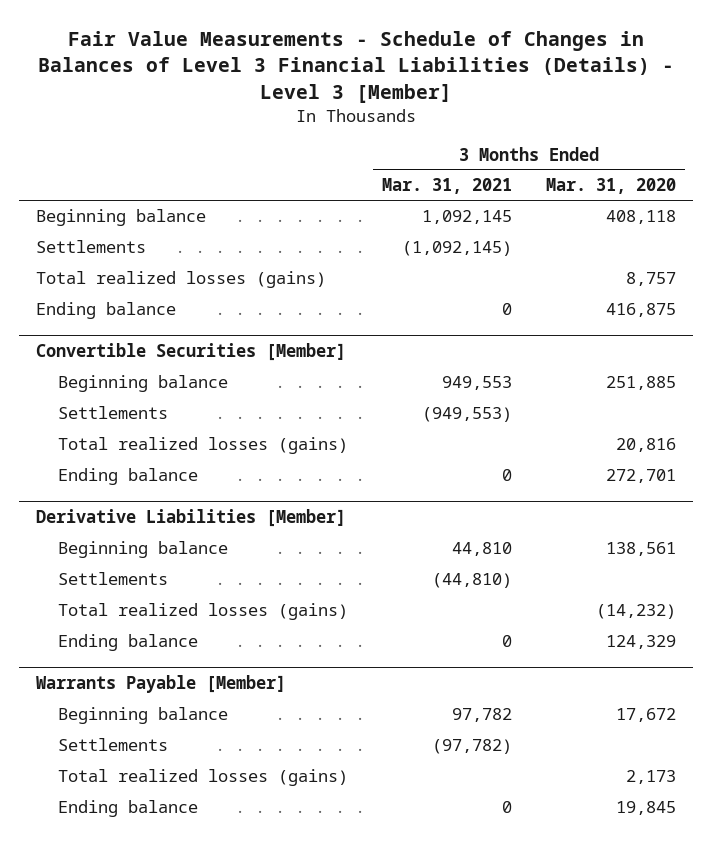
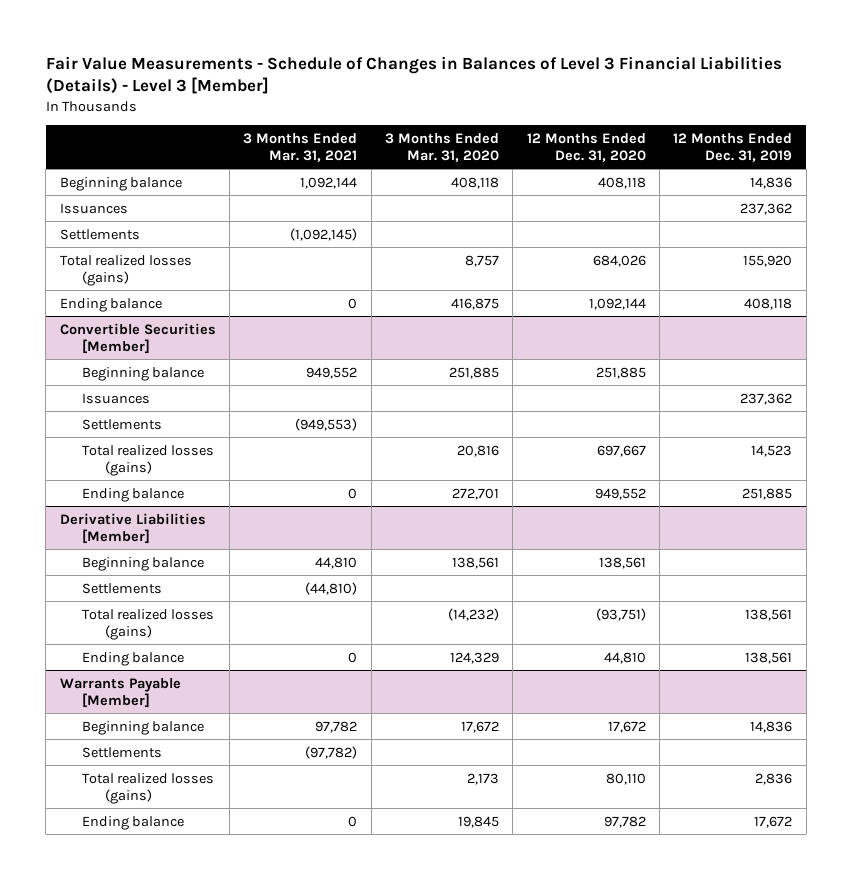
none -> [526,133,646,163] 12 Months Ended Dec. 31, 2020
none -> [673,133,793,163] 12 Months Ended Dec. 31, 2019
[421,210,512,225] 1,092,145 -> [300,176,358,189] 1,092,144
none -> [59,202,128,214] Issuances
[441,376,512,391] 949,553 -> [306,366,358,379] 949,552
none -> [82,392,151,404] Issuances

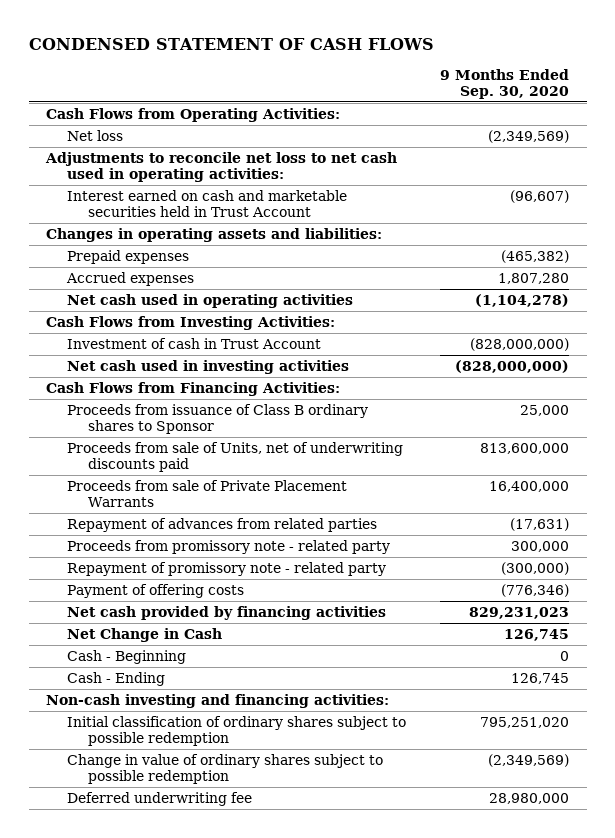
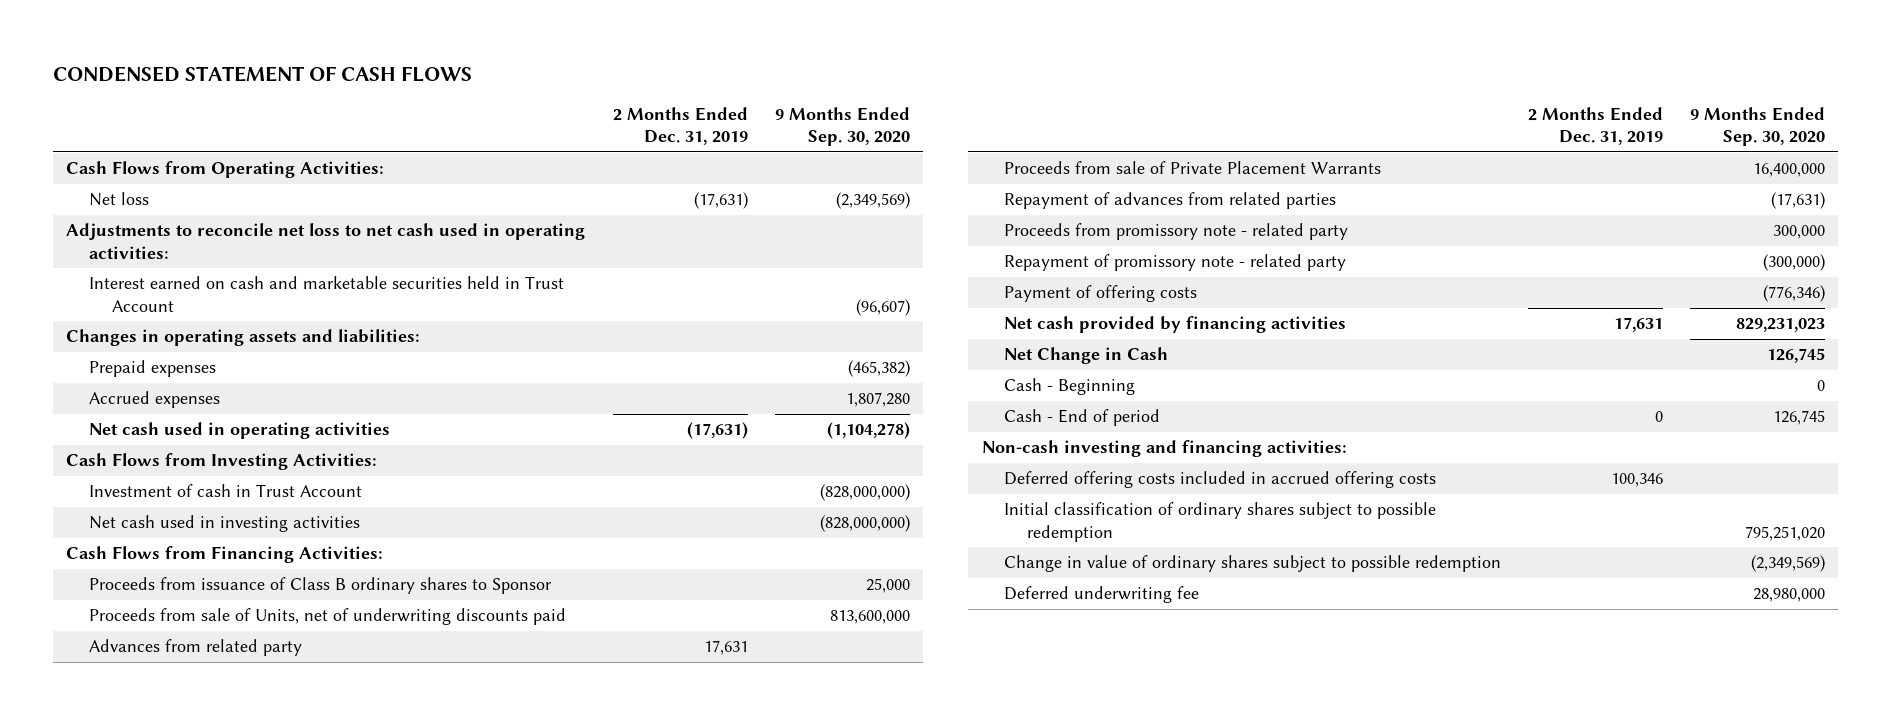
none -> [612,106,748,146] 2 Months Ended Dec. 31, 2019
none -> [88,639,302,657] Advances from related party
[66,671,165,686] Cash - Ending -> [1004,409,1161,427] Cash - End of period
none -> [1004,471,1437,489] Deferred offering costs included in accrued offering costs

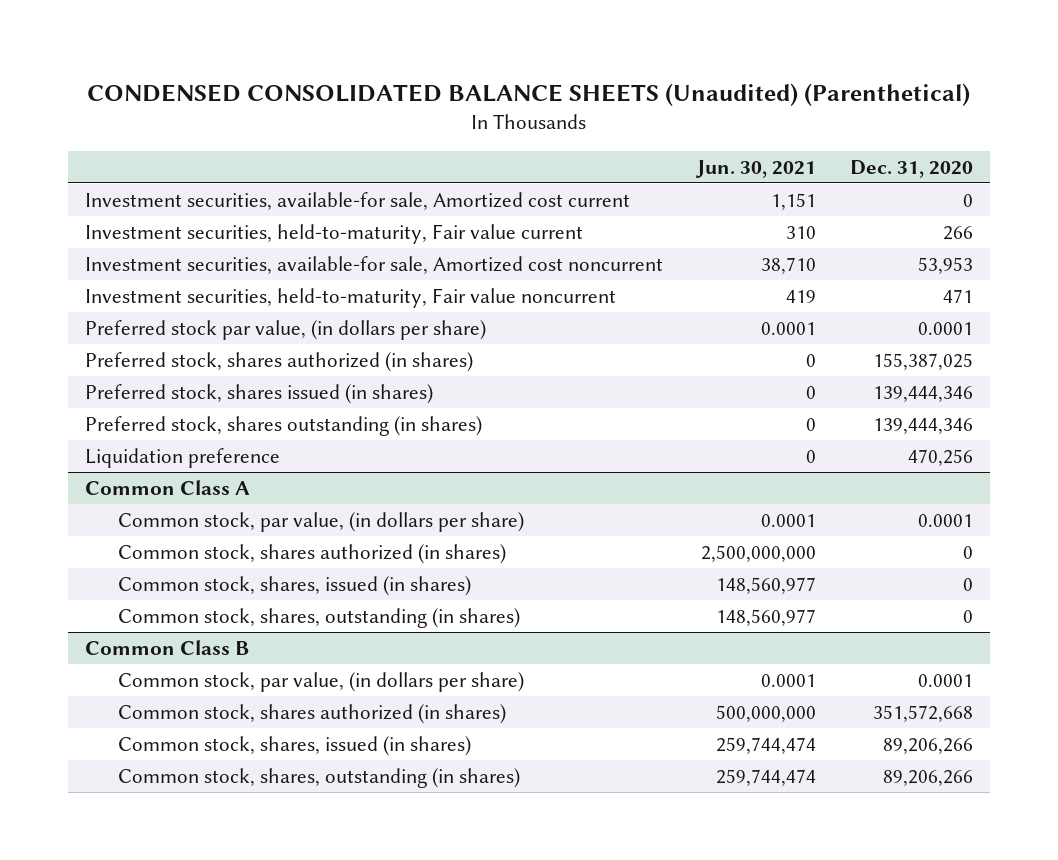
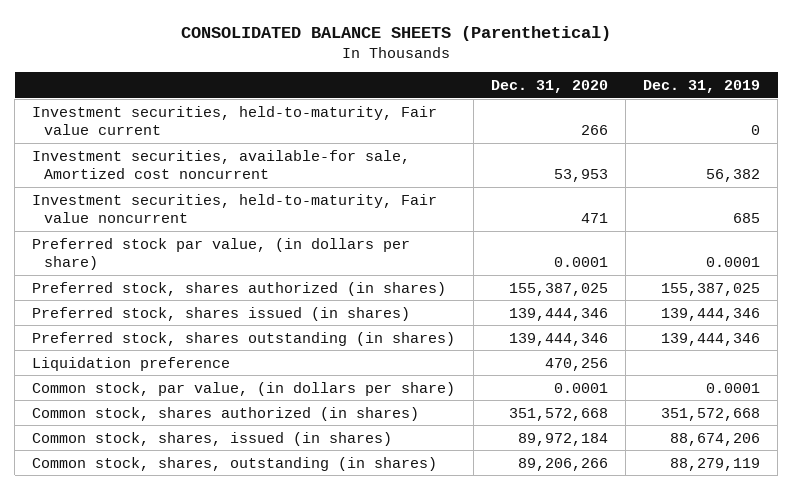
[87,82,971,106] CONDENSED CONSOLIDATED BALANCE SHEETS (Unaudited) (Parenthetical) -> [181,25,612,41] CONSOLIDATED BALANCE SHEETS (Parenthetical)
[695,159,817,178] Jun. 30, 2021 -> none
none -> [643,79,761,93] Dec. 31, 2019
[85,192,631,211] Investment securities, available-for sale, Amortized cost current -> none
[85,480,251,496] Common Class A -> none
[117,544,506,565] Common stock, shares authorized (in shares) -> none
[117,576,471,597] Common stock, shares, issued (in shares) -> none
[117,608,520,629] Common stock, shares, outstanding (in shares) -> none
[85,640,250,656] Common Class B -> none
[117,672,524,693] Common stock, par value, (in dollars per share) -> none
[883,738,974,755] 89,206,266 -> [517,432,608,446] 89,972,184

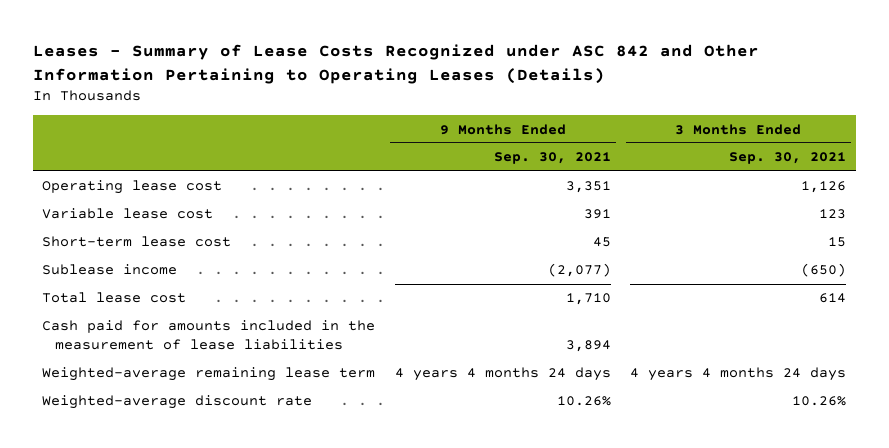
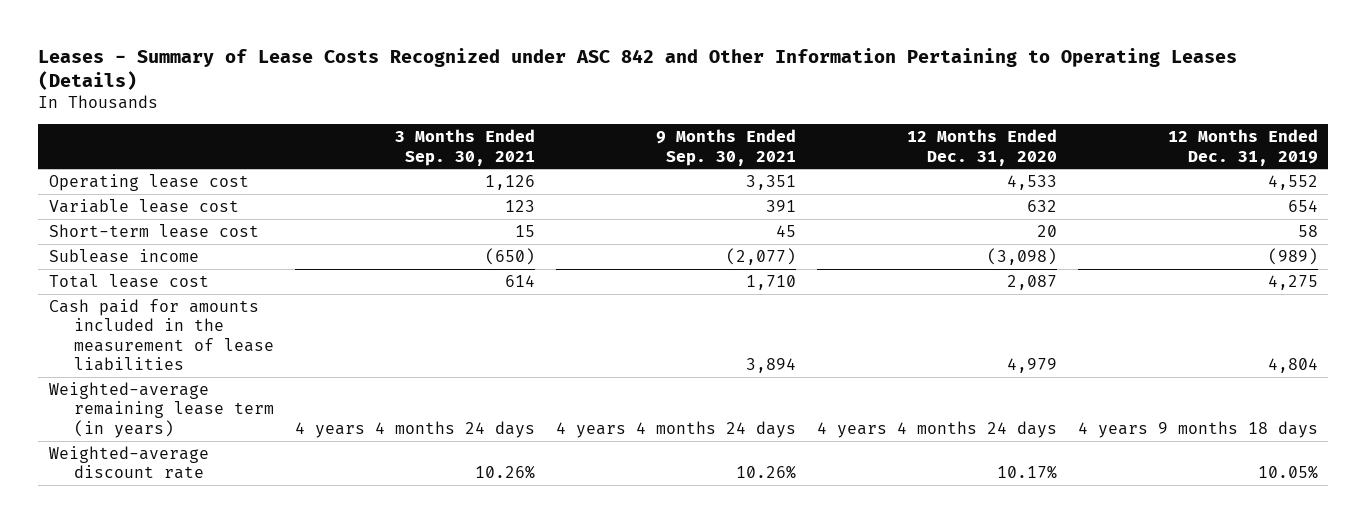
none -> [906,129,1057,166] 12 Months Ended Dec. 31, 2020
none -> [1167,129,1318,166] 12 Months Ended Dec. 31, 2019
[42,367,376,382] Weighted-average remaining lease term -> [48,381,274,438] Weighted-average remaining lease term (in years)

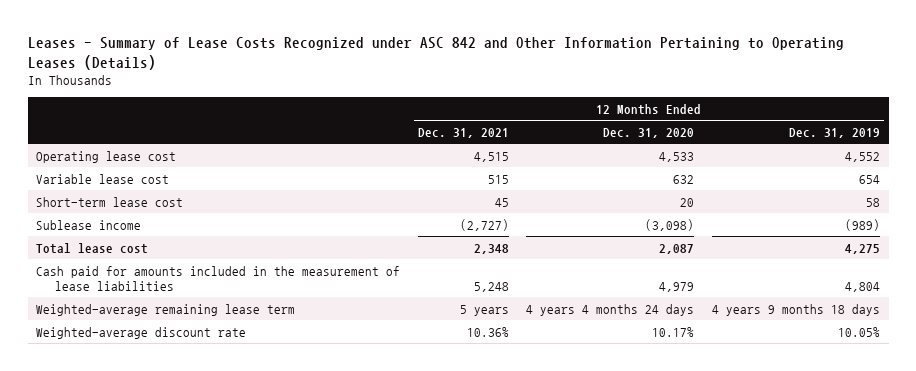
[394,129,535,166] 3 Months Ended Sep. 30, 2021 -> none
[655,129,796,166] 9 Months Ended Sep. 30, 2021 -> none
none -> [417,127,509,138] Dec. 31, 2021
[48,381,274,438] Weighted-average remaining lease term (in years) -> [36,303,296,316] Weighted-average remaining lease term

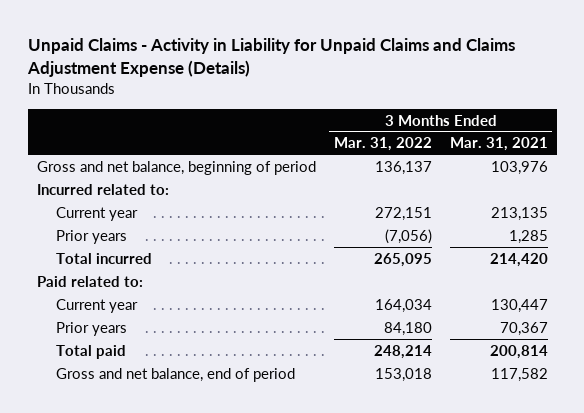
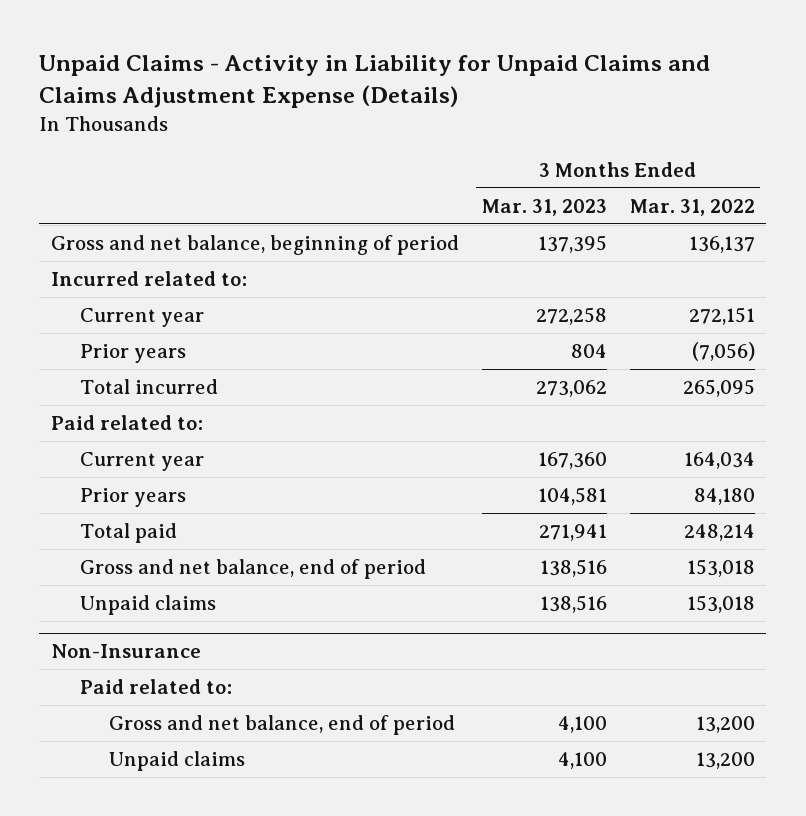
[449,137,548,152] Mar. 31, 2021 -> none
none -> [481,198,607,216] Mar. 31, 2023
none -> [79,595,216,616] Unpaid claims
none -> [50,644,201,659] Non-Insurance
none -> [79,679,232,695] Paid related to:
none -> [108,715,455,736] Gross and net balance, end of period
none -> [108,751,245,772] Unpaid claims

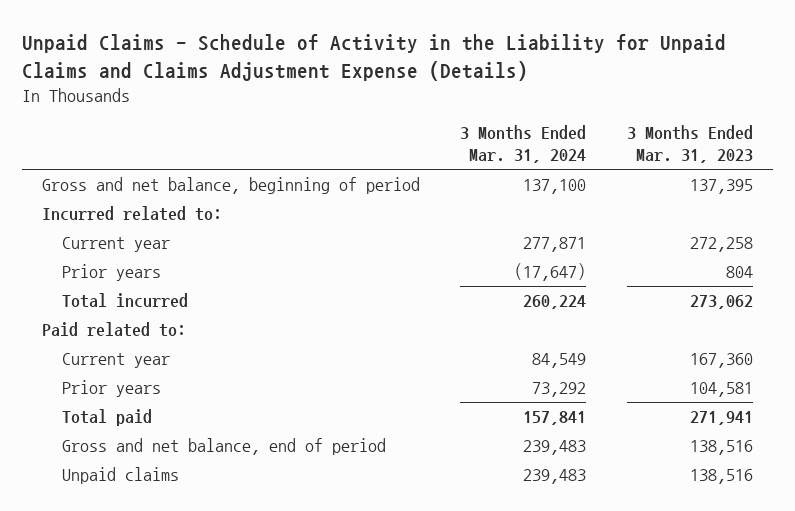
[39,55,711,109] Unpaid Claims - Activity in Liability for Unpaid Claims and Claims Adjustment Expense (Details) -> [21,34,726,81] Unpaid Claims - Schedule of Activity in the Liability for Unpaid Claims and Claims Adjustment Expense (Details)
[629,198,755,216] Mar. 31, 2022 -> none
none -> [460,125,587,164] 3 Months Ended Mar. 31, 2024
[50,644,201,659] Non-Insurance -> none
[79,679,232,695] Paid related to: -> none
[108,715,455,736] Gross and net balance, end of period -> none
[108,751,245,772] Unpaid claims -> none

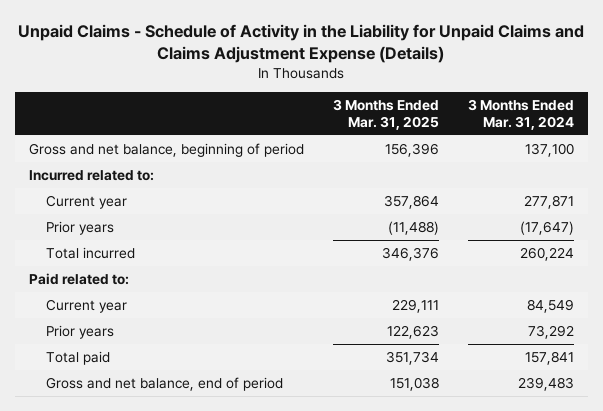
[626,125,753,164] 3 Months Ended Mar. 31, 2023 -> none
none -> [332,99,439,130] 3 Months Ended Mar. 31, 2025
[62,467,180,485] Unpaid claims -> none

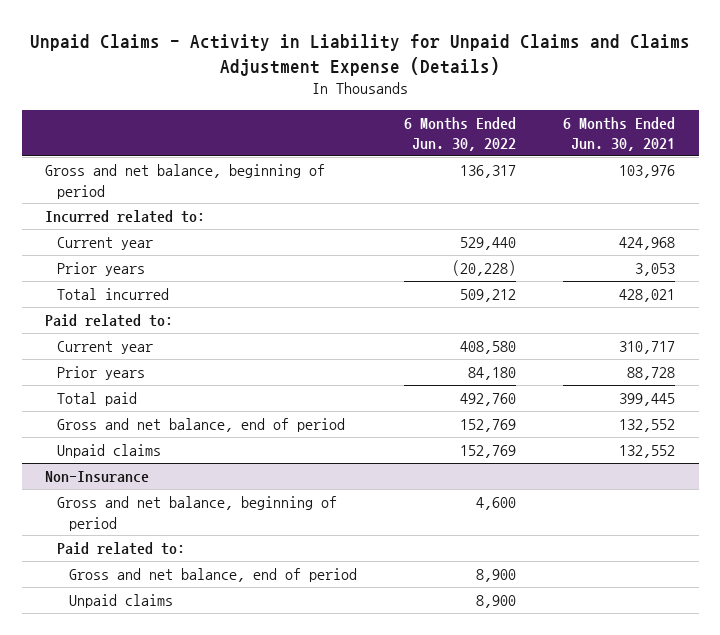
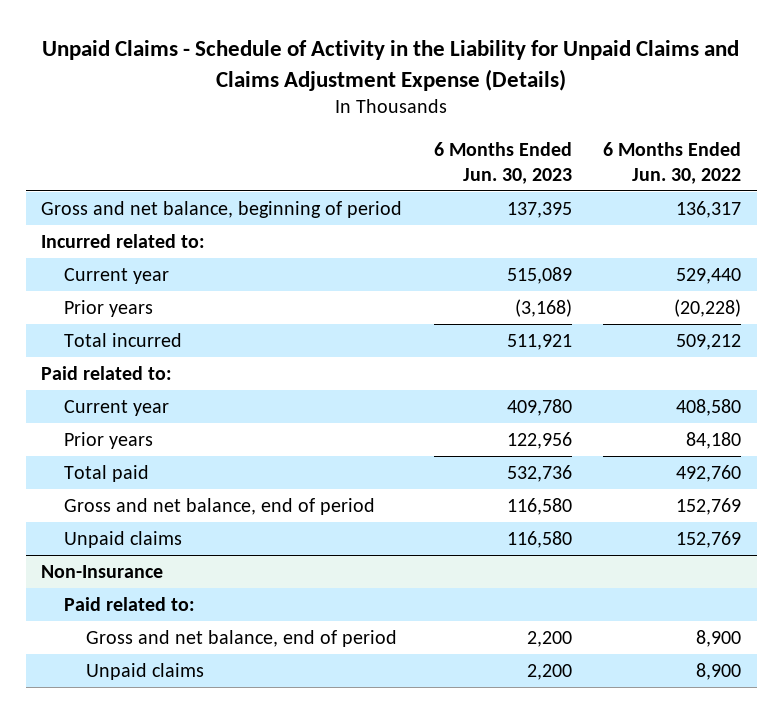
[30,33,691,76] Unpaid Claims - Activity in Liability for Unpaid Claims and Claims Adjustment Expense (Details) -> [42,40,740,91] Unpaid Claims - Schedule of Activity in the Liability for Unpaid Claims and Claims Adjustment Expense (Details)
[562,116,675,152] 6 Months Ended Jun. 30, 2021 -> none
none -> [433,141,572,184] 6 Months Ended Jun. 30, 2023
[56,496,337,531] Gross and net balance, beginning of period -> none

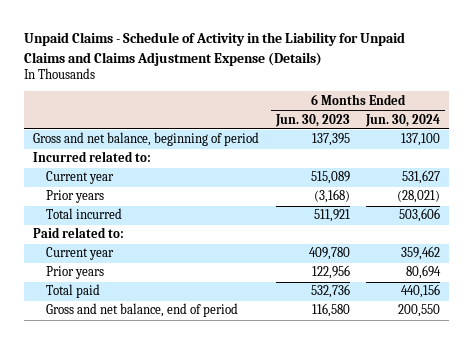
[603,141,742,184] 6 Months Ended Jun. 30, 2022 -> none
none -> [365,113,441,127] Jun. 30, 2024
[63,530,182,548] Unpaid claims -> none
[41,564,164,578] Non-Insurance -> none
[63,596,195,611] Paid related to: -> none
[85,629,397,647] Gross and net balance, end of period -> none
[85,662,204,680] Unpaid claims -> none

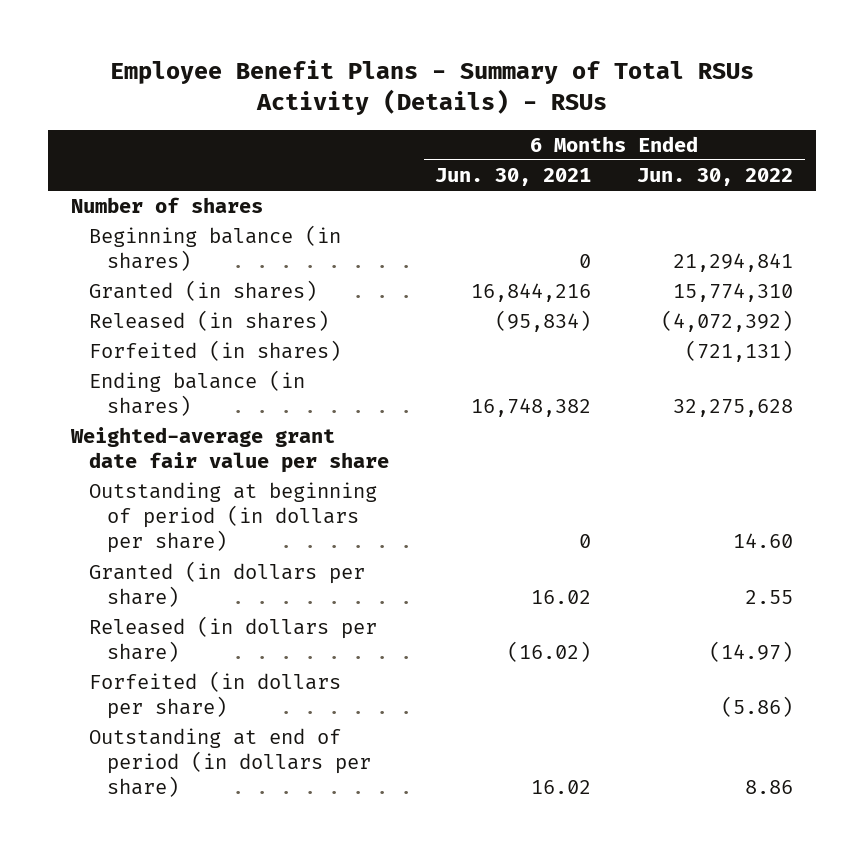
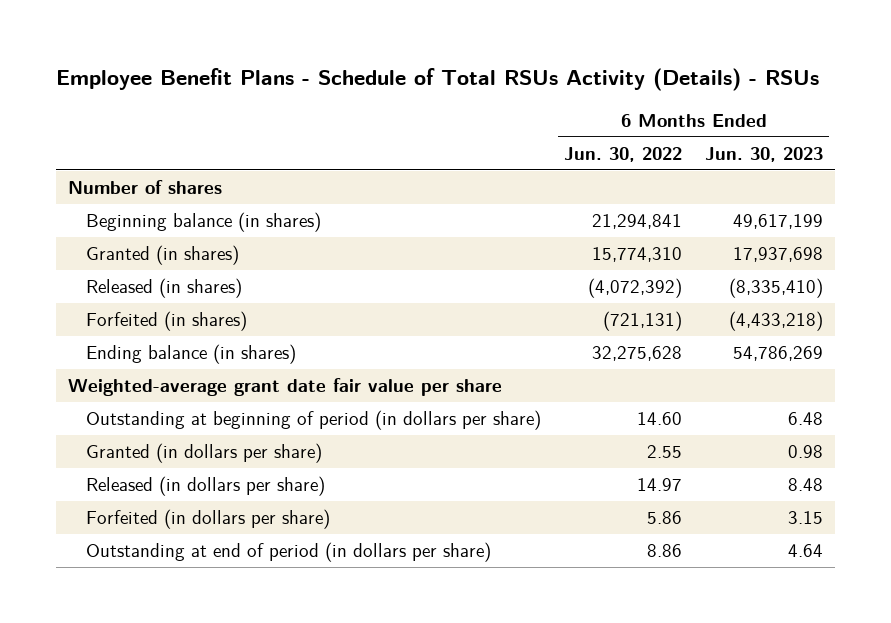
[110,60,755,115] Employee Benefit Plans - Summary of Total RSUs Activity (Details) - RSUs -> [56,68,820,92] Employee Benefit Plans - Schedule of Total RSUs Activity (Details) - RSUs
[435,167,592,186] Jun. 30, 2021 -> none
none -> [705,146,824,162] Jun. 30, 2023
[709,641,794,663] (14.97) -> [637,477,683,491] 14.97
[721,696,794,718] (5.86) -> [647,510,683,524] 5.86

